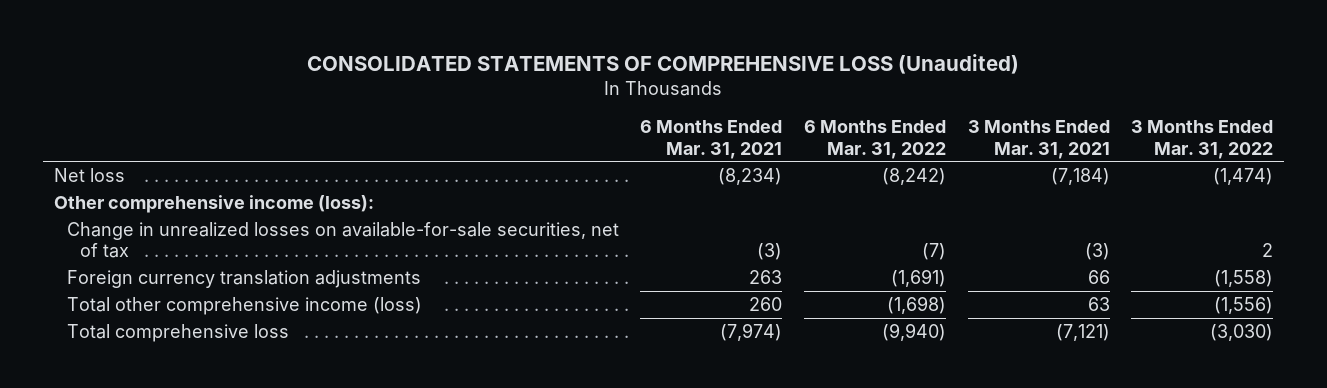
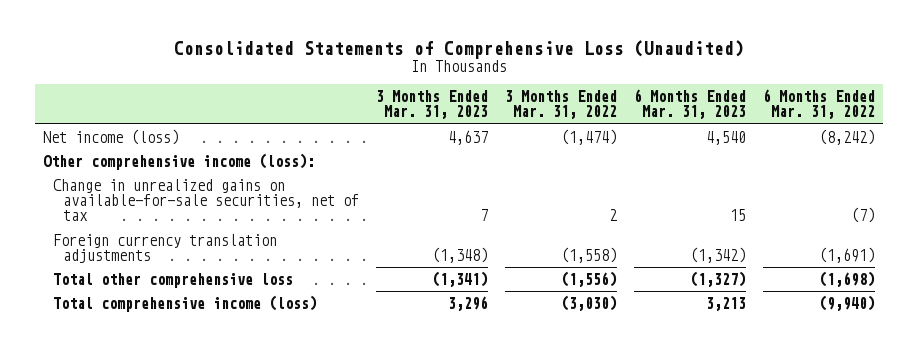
[307,53,1020,74] CONSOLIDATED STATEMENTS OF COMPREHENSIVE LOSS (Unaudited) -> [174,39,745,59] Consolidated Statements of Comprehensive Loss (Unaudited)
[640,120,783,159] 6 Months Ended Mar. 31, 2021 -> none
[967,120,1110,159] 3 Months Ended Mar. 31, 2021 -> none
none -> [376,90,489,120] 3 Months Ended Mar. 31, 2023
none -> [634,89,747,120] 6 Months Ended Mar. 31, 2023
[53,167,125,182] Net loss -> [43,128,180,145] Net income (loss)
[66,221,619,259] Change in unrealized losses on available-for-sale securities, net of tax -> [53,178,360,222] Change in unrealized gains on available-for-sale securities, net of tax
[66,296,422,315] Total other comprehensive income (loss) -> [53,272,294,288] Total other comprehensive loss
[66,323,289,342] Total comprehensive loss -> [53,294,318,312] Total comprehensive income (loss)

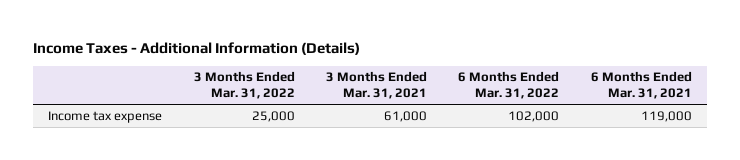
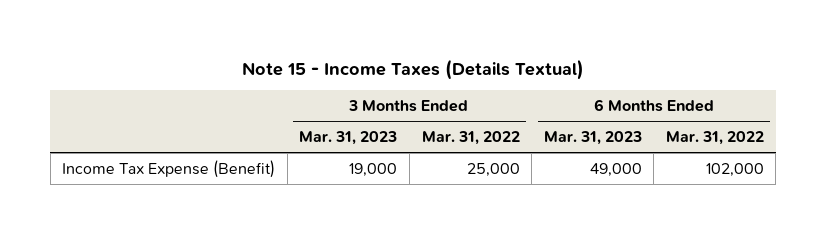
[32,42,360,56] Income Taxes - Additional Information (Details) -> [242,58,585,80] Note 15 - Income Taxes (Details Textual)
[325,71,427,100] 3 Months Ended Mar. 31, 2021 -> none
[590,71,692,100] 6 Months Ended Mar. 31, 2021 -> none
none -> [299,131,398,146] Mar. 31, 2023
none -> [543,131,642,146] Mar. 31, 2023
[48,111,163,124] Income tax expense -> [62,159,276,178] Income Tax Expense (Benefit)

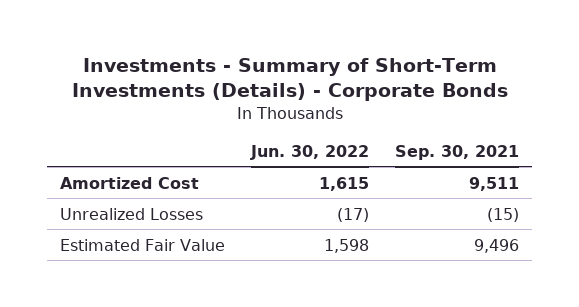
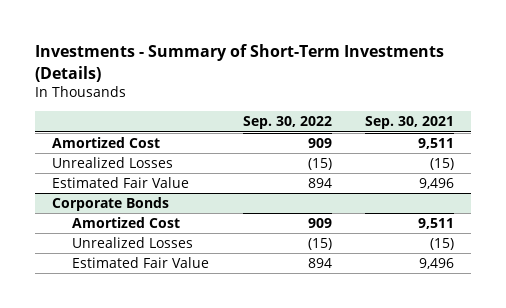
[71,58,508,102] Investments - Summary of Short-Term Investments (Details) - Corporate Bonds -> [35,44,445,82] Investments - Summary of Short-Term Investments (Details)
[250,144,370,160] Jun. 30, 2022 -> none
none -> [242,116,332,130] Sep. 30, 2022
none -> [52,197,170,212] Corporate Bonds
none -> [72,217,181,229] Amortized Cost
none -> [72,237,194,249] Unrealized Losses
none -> [72,257,210,269] Estimated Fair Value

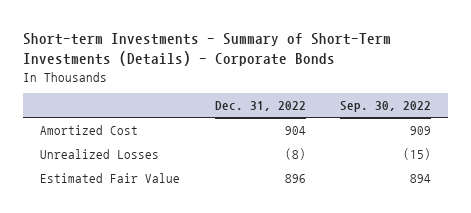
[35,44,445,82] Investments - Summary of Short-Term Investments (Details) -> [23,33,392,67] Short-term Investments - Summary of Short-Term Investments (Details) - Corporate Bonds
[364,116,454,130] Sep. 30, 2021 -> none
none -> [214,101,306,112] Dec. 31, 2022
[52,197,170,212] Corporate Bonds -> none
[72,217,181,229] Amortized Cost -> none
[72,237,194,249] Unrealized Losses -> none
[72,257,210,269] Estimated Fair Value -> none

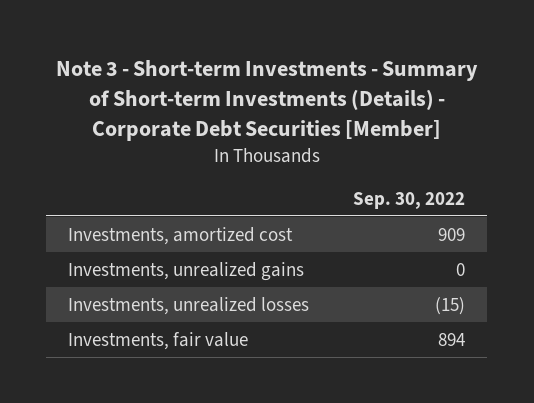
[23,33,392,67] Short-term Investments - Summary of Short-Term Investments (Details) - Corporate Bonds -> [55,59,478,141] Note 3 - Short-term Investments - Summary of Short-term Investments (Details) - Corporate Debt Securities [Member]
[214,101,306,112] Dec. 31, 2022 -> none
[40,124,139,135] Amortized Cost -> [68,226,294,245] Investments, amortized cost
none -> [68,261,305,281] Investments, unrealized gains
[40,148,160,159] Unrealized Losses -> [68,296,310,315] Investments, unrealized losses
[40,172,181,183] Estimated Fair Value -> [68,331,249,350] Investments, fair value

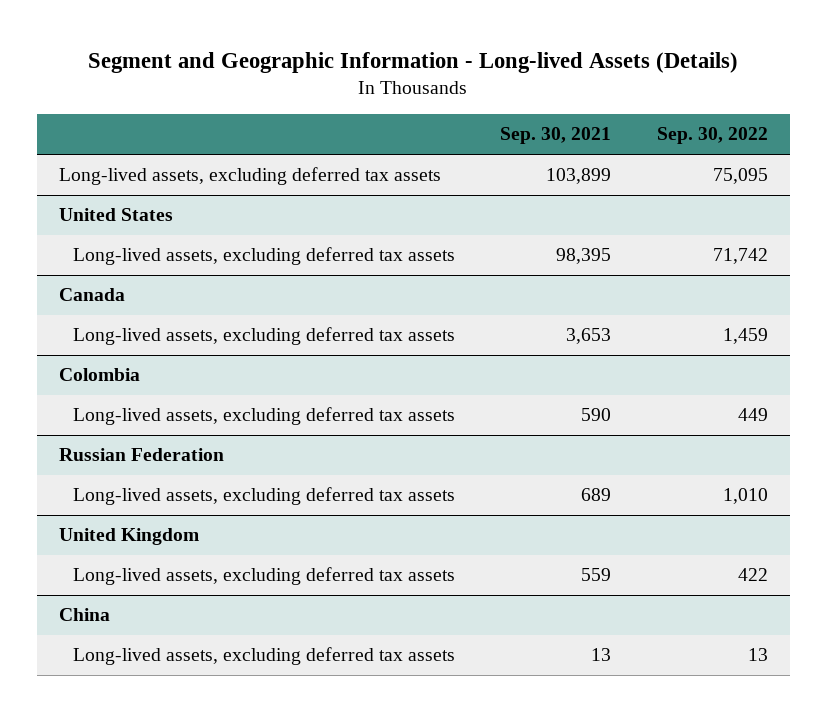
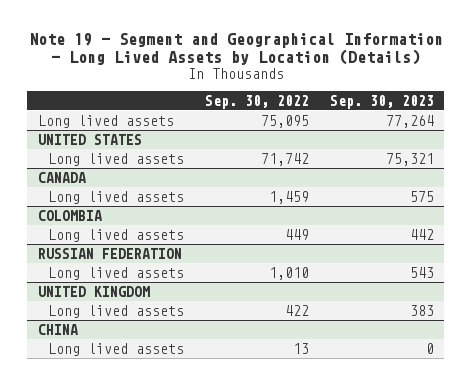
[88,51,739,73] Segment and Geographic Information - Long-lived Assets (Details) -> [28,33,443,66] Note 19 - Segment and Geographical Information - Long Lived Assets by Location (Details)
[500,127,612,145] Sep. 30, 2021 -> none
none -> [329,94,434,109] Sep. 30, 2023
[59,167,442,186] Long-lived assets, excluding deferred tax assets -> [37,114,174,128] Long lived assets
[59,208,174,222] United States -> [37,133,142,145] UNITED STATES
[73,247,456,266] Long-lived assets, excluding deferred tax assets -> [48,152,185,166] Long lived assets
[59,288,126,302] Canada -> [37,171,86,183] CANADA
[73,327,456,346] Long-lived assets, excluding deferred tax assets -> [48,190,185,204] Long lived assets
[59,368,141,382] Colombia -> [37,209,102,221] COLOMBIA
[73,407,456,426] Long-lived assets, excluding deferred tax assets -> [48,228,185,242] Long lived assets
[59,448,225,462] Russian Federation -> [37,247,182,259] RUSSIAN FEDERATION
[73,487,456,506] Long-lived assets, excluding deferred tax assets -> [48,266,185,280] Long lived assets
[59,528,200,546] United Kingdom -> [37,285,150,297] UNITED KINGDOM
[73,567,456,586] Long-lived assets, excluding deferred tax assets -> [48,304,185,318] Long lived assets
[59,608,111,622] China -> [37,323,78,335] CHINA
[73,647,456,666] Long-lived assets, excluding deferred tax assets -> [48,342,185,356] Long lived assets

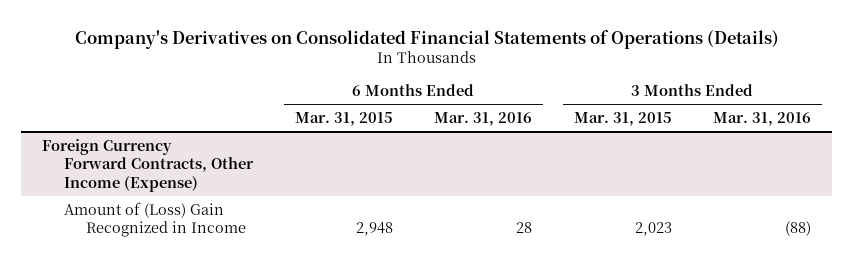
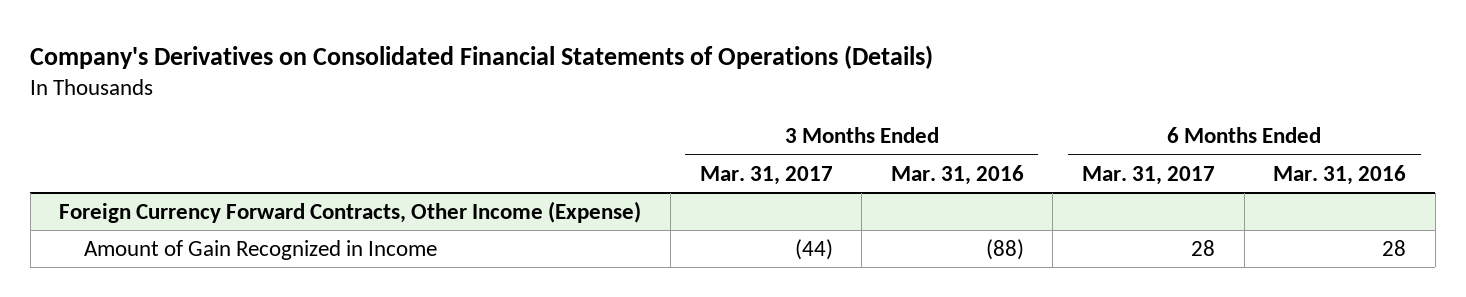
[294,111,393,126] Mar. 31, 2015 -> none
[573,111,672,126] Mar. 31, 2015 -> none
none -> [699,165,833,185] Mar. 31, 2017
none -> [1082,165,1216,185] Mar. 31, 2017
[64,201,246,238] Amount of (Loss) Gain Recognized in Income -> [83,239,437,260] Amount of Gain Recognized in Income

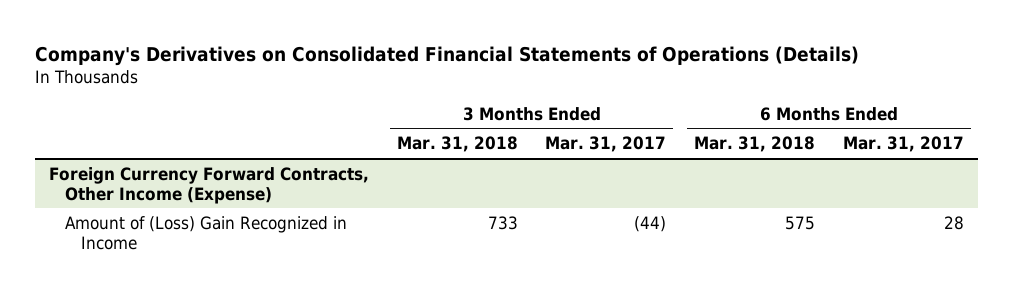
[890,164,1024,185] Mar. 31, 2016 -> none
[1273,164,1407,185] Mar. 31, 2016 -> none
none -> [396,136,518,153] Mar. 31, 2018
none -> [694,136,816,153] Mar. 31, 2018
[83,239,437,260] Amount of Gain Recognized in Income -> [64,215,347,250] Amount of (Loss) Gain Recognized in Income

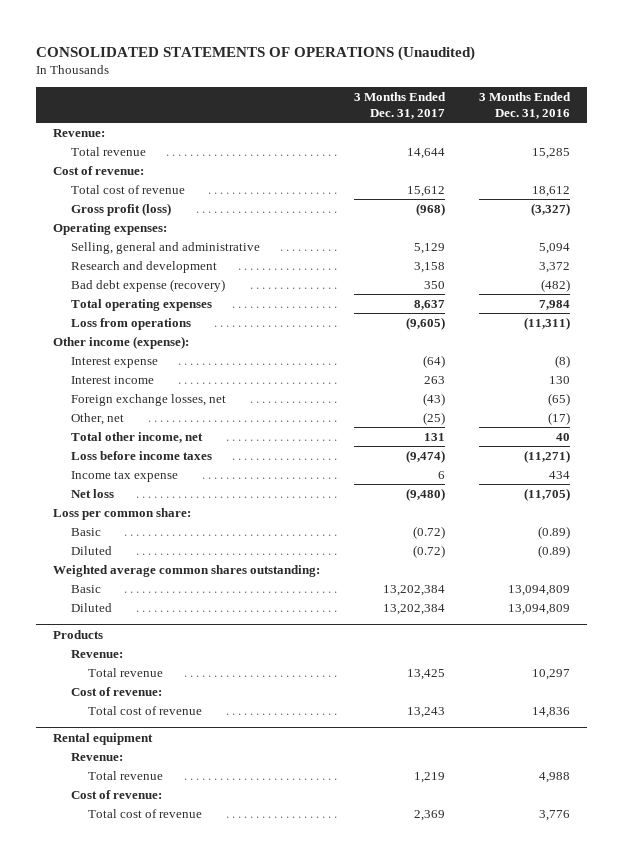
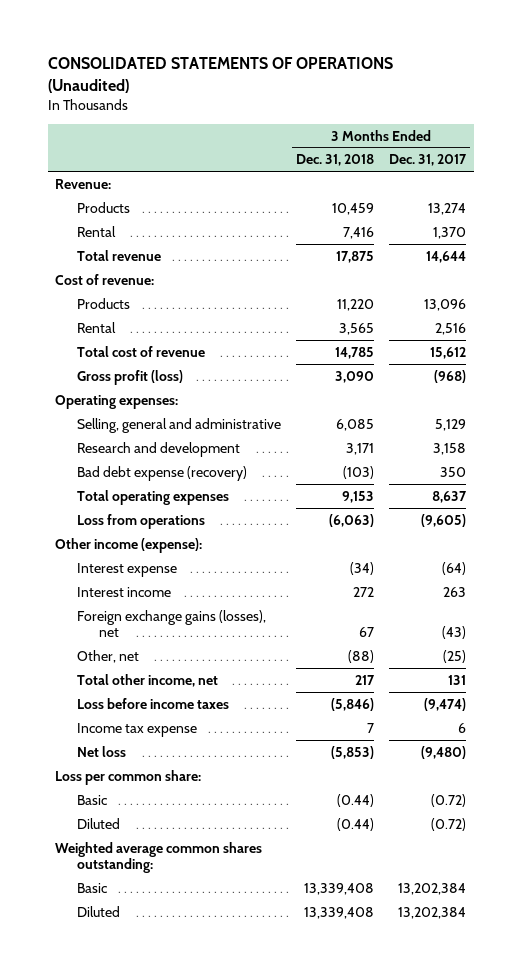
[479,92,572,119] 3 Months Ended Dec. 31, 2016 -> none
none -> [296,154,375,167] Dec. 31, 2018
none -> [77,201,131,213] Products
none -> [77,225,117,237] Rental
none -> [77,297,131,309] Products
none -> [77,321,117,333] Rental
[70,393,226,406] Foreign exchange losses, net -> [77,609,267,638] Foreign exchange gains (losses), net
[53,629,104,639] Products -> none
[70,649,123,658] Revenue: -> none
[88,667,164,677] Total revenue -> none
[70,686,162,696] Cost of revenue: -> none
[88,705,203,715] Total cost of revenue -> none
[53,732,154,745] Rental equipment -> none
[70,752,123,761] Revenue: -> none
[88,770,164,780] Total revenue -> none
[70,789,162,799] Cost of revenue: -> none
[88,808,203,818] Total cost of revenue -> none

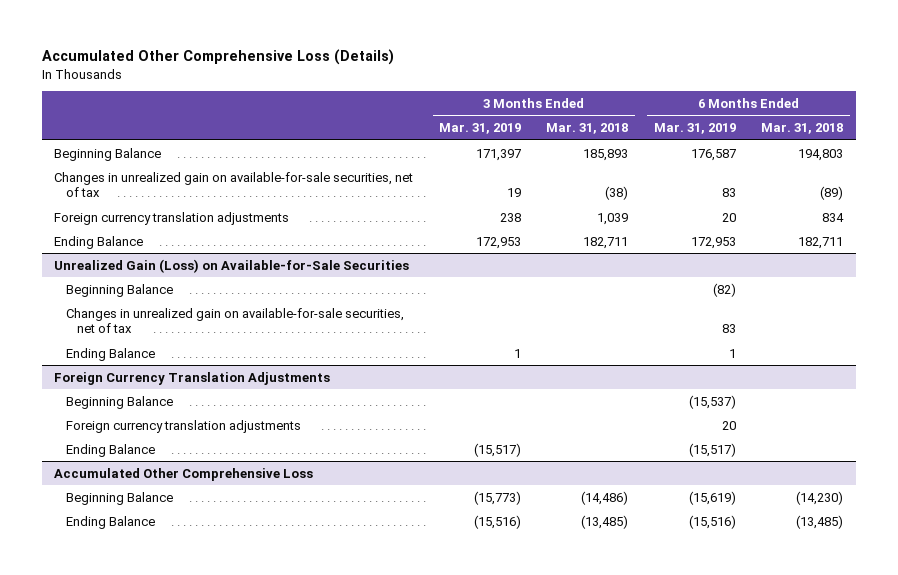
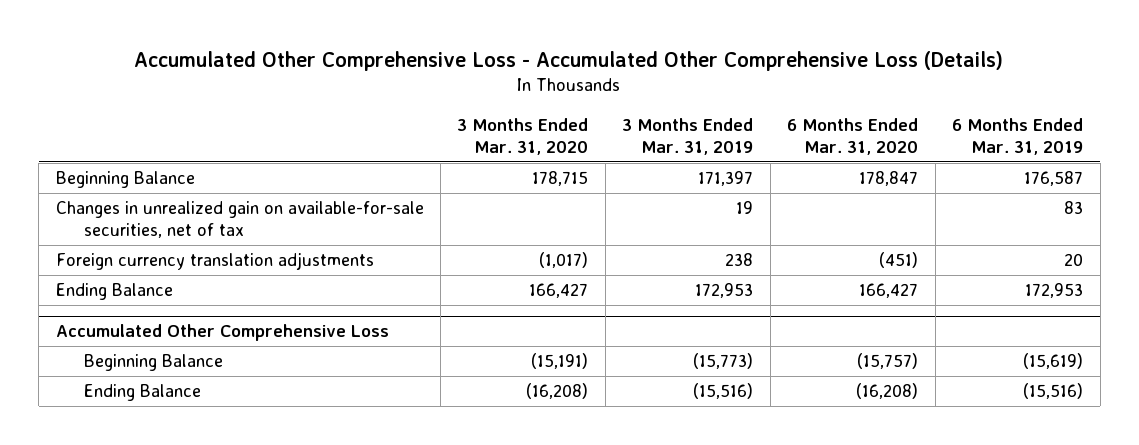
[41,49,394,66] Accumulated Other Comprehensive Loss (Details) -> [134,50,1004,71] Accumulated Other Comprehensive Loss - Accumulated Other Comprehensive Loss (Details)
[546,123,629,135] Mar. 31, 2018 -> none
[761,123,844,135] Mar. 31, 2018 -> none
none -> [457,117,589,155] 3 Months Ended Mar. 31, 2020
none -> [787,117,919,155] 6 Months Ended Mar. 31, 2020
[54,258,410,273] Unrealized Gain (Loss) on Available-for-Sale Securities -> none
[65,283,173,297] Beginning Balance -> none
[65,307,404,334] Changes in unrealized gain on available-for-sale securities, net of tax -> none
[65,347,155,361] Ending Balance -> none
[54,371,331,385] Foreign Currency Translation Adjustments -> none
[65,395,173,409] Beginning Balance -> none
[65,419,301,433] Foreign currency translation adjustments -> none
[65,443,155,457] Ending Balance -> none

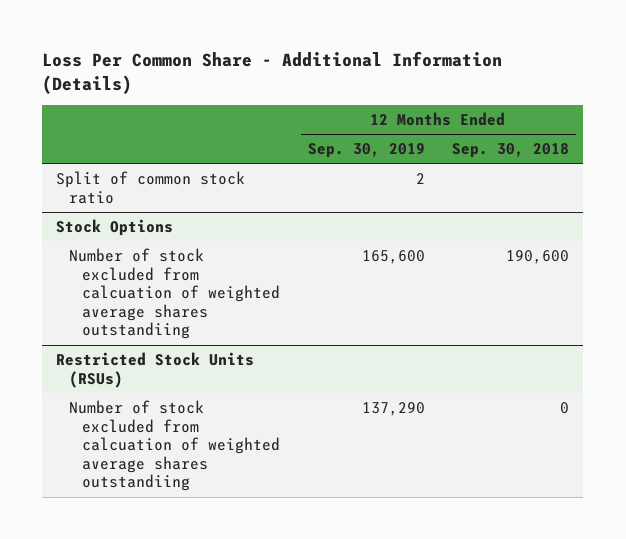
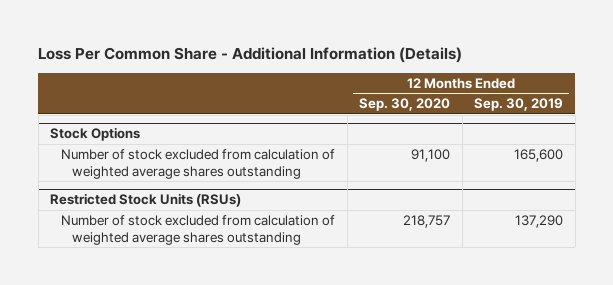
[452,143,570,159] Sep. 30, 2018 -> none
none -> [359,98,451,112] Sep. 30, 2020
[56,170,246,204] Split of common stock ratio -> none
[68,247,280,340] Number of stock excluded from calcuation of weighted average shares outstandiing -> [61,148,336,179] Number of stock excluded from calculation of weighted average shares outstanding
[68,399,280,492] Number of stock excluded from calcuation of weighted average shares outstandiing -> [61,214,336,245] Number of stock excluded from calculation of weighted average shares outstanding

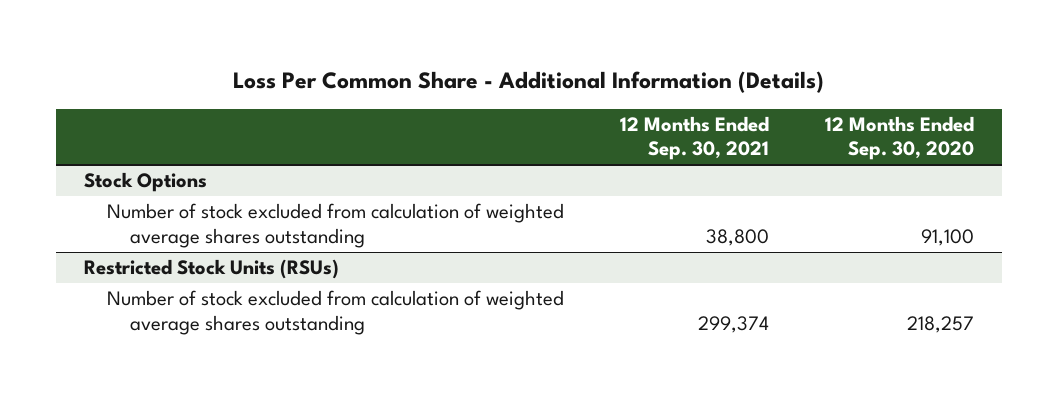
[474,98,564,112] Sep. 30, 2019 -> none
none -> [620,116,770,161] 12 Months Ended Sep. 30, 2021
[403,214,451,228] 218,757 -> [906,315,974,333] 218,257

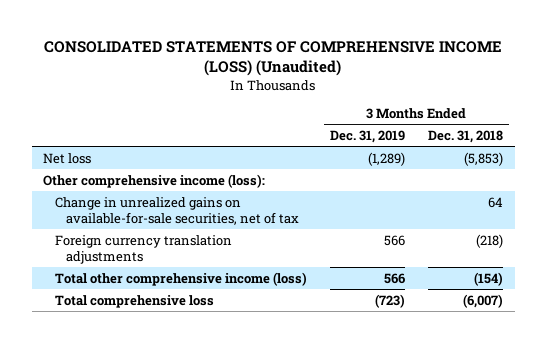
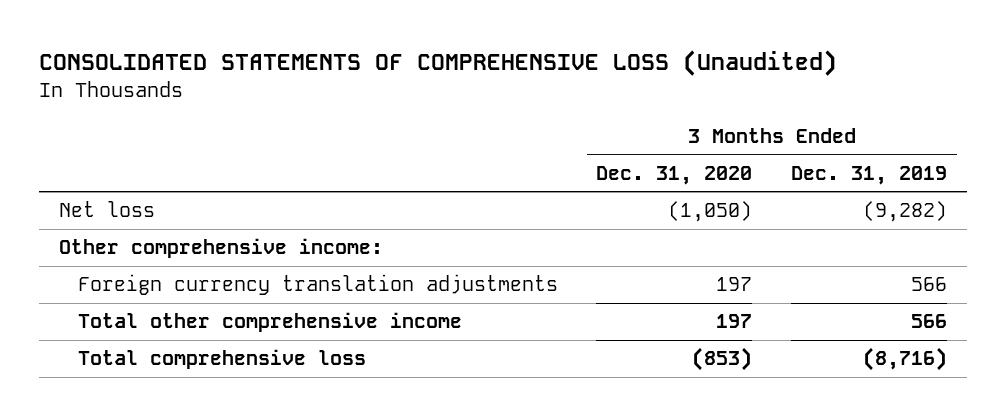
[44,40,503,76] CONSOLIDATED STATEMENTS OF COMPREHENSIVE INCOME (LOSS) (Unaudited) -> [39,50,838,77] CONSOLIDATED STATEMENTS OF COMPREHENSIVE LOSS (Unaudited)
[428,130,504,144] Dec. 31, 2018 -> none
none -> [596,165,753,185] Dec. 31, 2020
[54,196,299,226] Change in unrealized gains on available-for-sale securities, net of tax -> none
[367,151,405,166] (1,289) -> [863,201,948,223] (9,282)
[43,173,266,188] Other comprehensive income (loss): -> [58,238,383,259] Other comprehensive income:
[54,271,307,286] Total other comprehensive income (loss) -> [77,312,462,333] Total other comprehensive income
[374,293,405,308] (723) -> [863,347,948,372] (8,716)

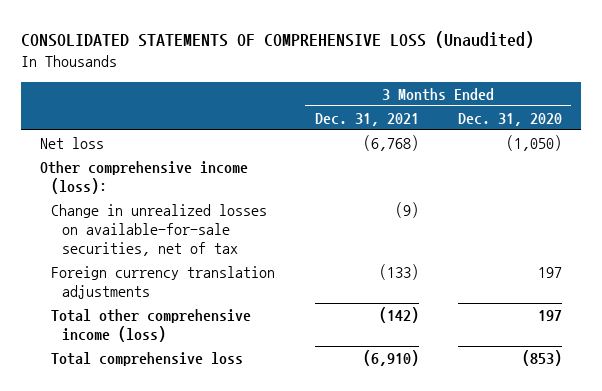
[791,165,948,185] Dec. 31, 2019 -> none
none -> [314,112,419,126] Dec. 31, 2021
[58,238,383,259] Other comprehensive income: -> [40,161,249,194] Other comprehensive income (loss):
none -> [51,204,268,256] Change in unrealized losses on available-for-sale securities, net of tax
[77,312,462,333] Total other comprehensive income -> [51,309,252,342] Total other comprehensive income (loss)

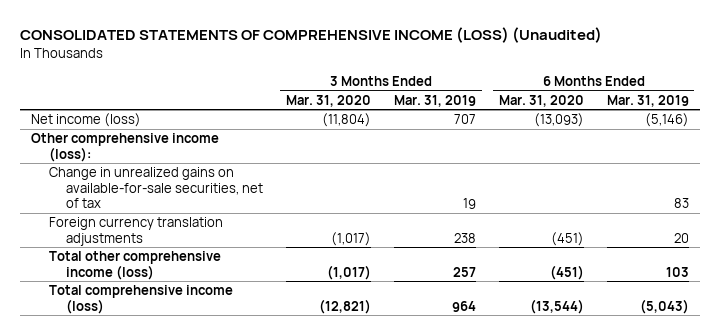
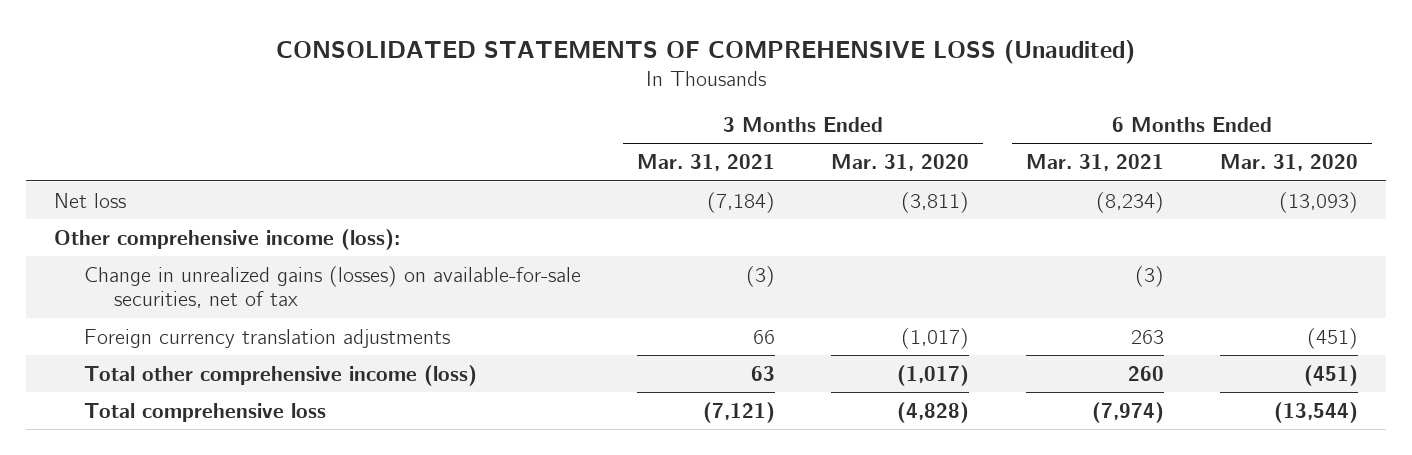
[19,27,602,44] CONSOLIDATED STATEMENTS OF COMPREHENSIVE INCOME (LOSS) (Unaudited) -> [275,39,1135,64] CONSOLIDATED STATEMENTS OF COMPREHENSIVE LOSS (Unaudited)
[393,94,476,107] Mar. 31, 2019 -> none
[606,94,689,107] Mar. 31, 2019 -> none
none -> [637,154,776,172] Mar. 31, 2021
none -> [1025,154,1164,172] Mar. 31, 2021
[31,113,142,128] Net income (loss) -> [53,192,126,208] Net loss
[321,113,371,128] (11,804) -> [901,191,970,213] (3,811)
[48,167,263,208] Change in unrealized gains on available-for-sale securities, net of tax -> [83,265,581,309] Change in unrealized gains (losses) on available-for-sale securities, net of tax
[48,285,233,314] Total comprehensive income (loss) -> [83,402,326,422] Total comprehensive loss
[318,298,371,314] (12,821) -> [897,401,970,423] (4,828)

